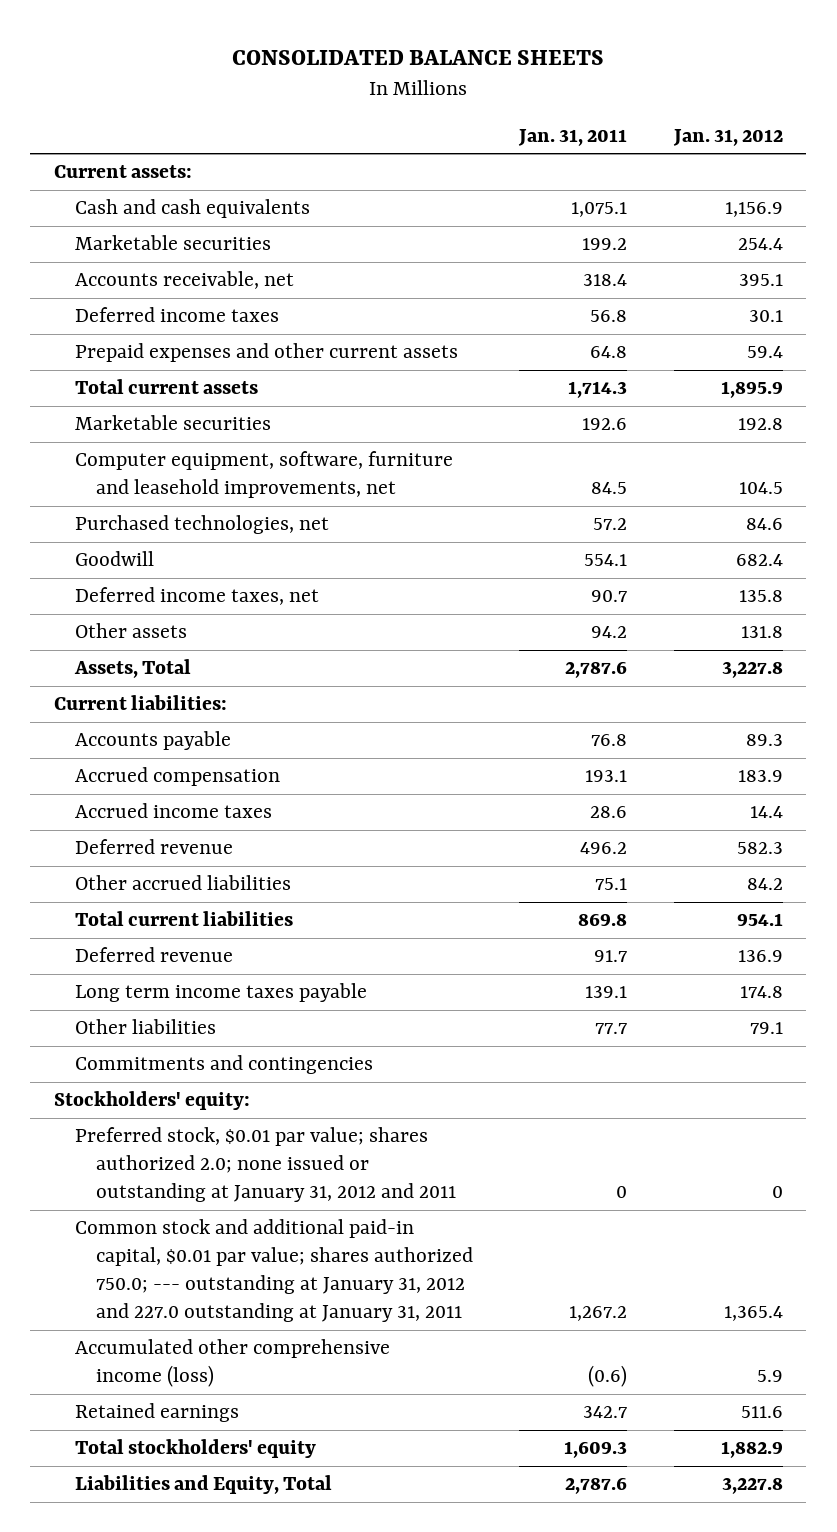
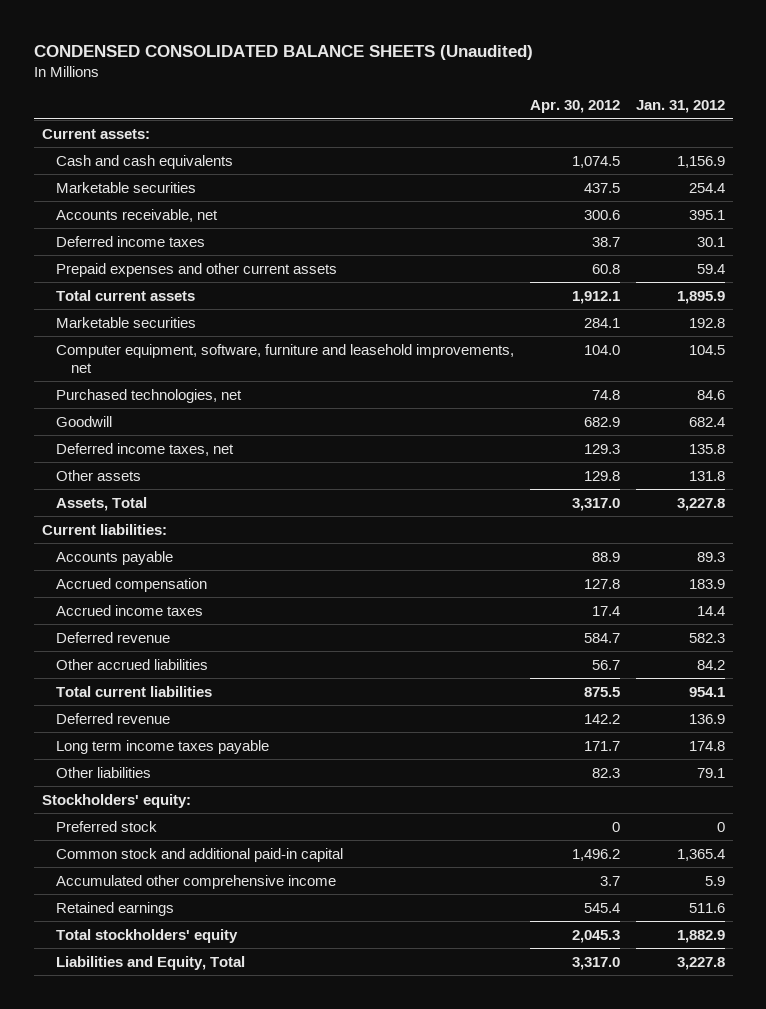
[232,50,605,66] CONSOLIDATED BALANCE SHEETS -> [33,44,533,60] CONDENSED CONSOLIDATED BALANCE SHEETS (Unaudited)
[518,128,628,146] Jan. 31, 2011 -> none
none -> [530,100,621,114] Apr. 30, 2012
[74,1055,373,1075] Commitments and contingencies -> none
[74,1127,456,1203] Preferred stock, $0.01 par value; shares authorized 2.0; none issued or outstanding at January 31, 2012 and 2011 -> [56,820,158,832] Preferred stock
[74,1219,473,1323] Common stock and additional paid-in capital, $0.01 par value; shares authorized 750.0; --- outstanding at January 31, 2012 and 227.0 outstanding at January 31, 2011 -> [56,847,344,862] Common stock and additional paid-in capital
[74,1339,390,1388] Accumulated other comprehensive income (loss) -> [56,874,337,889] Accumulated other comprehensive income

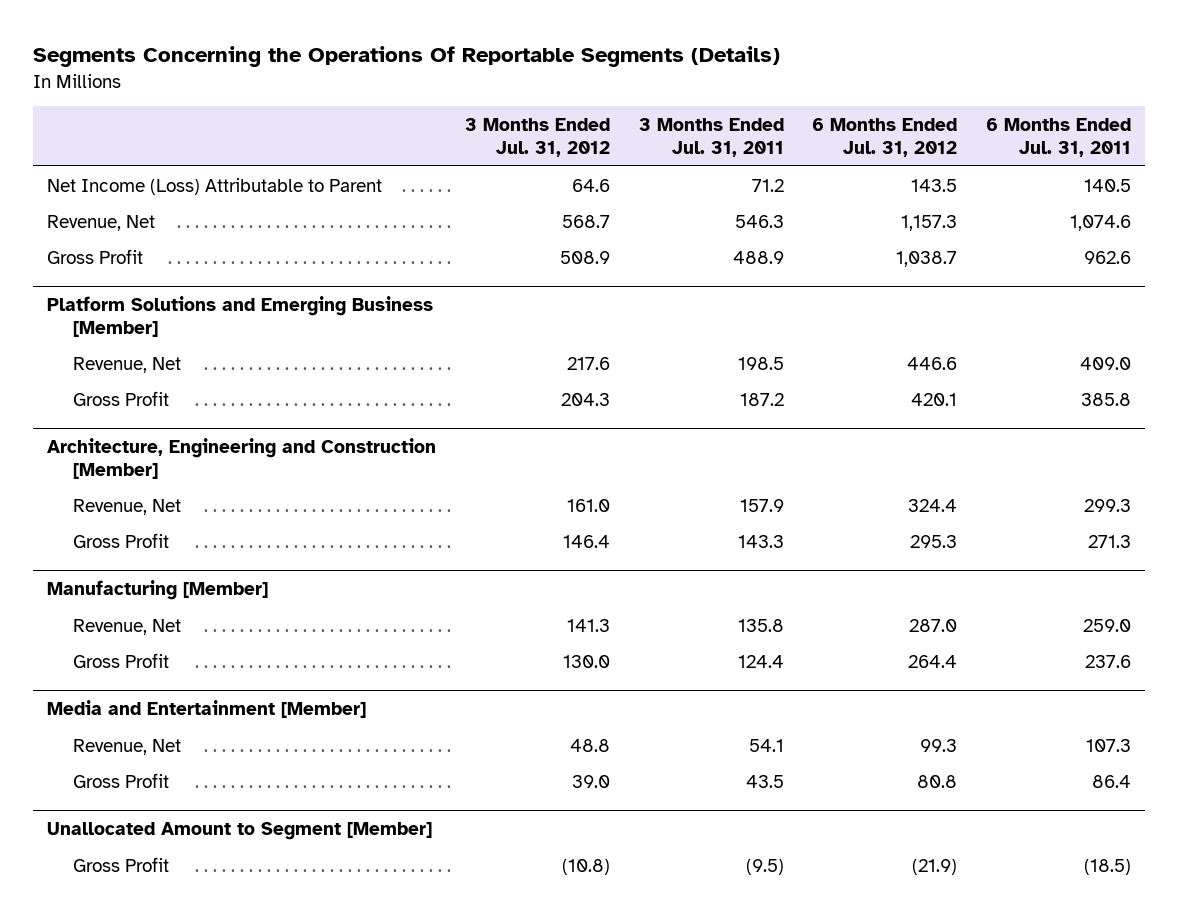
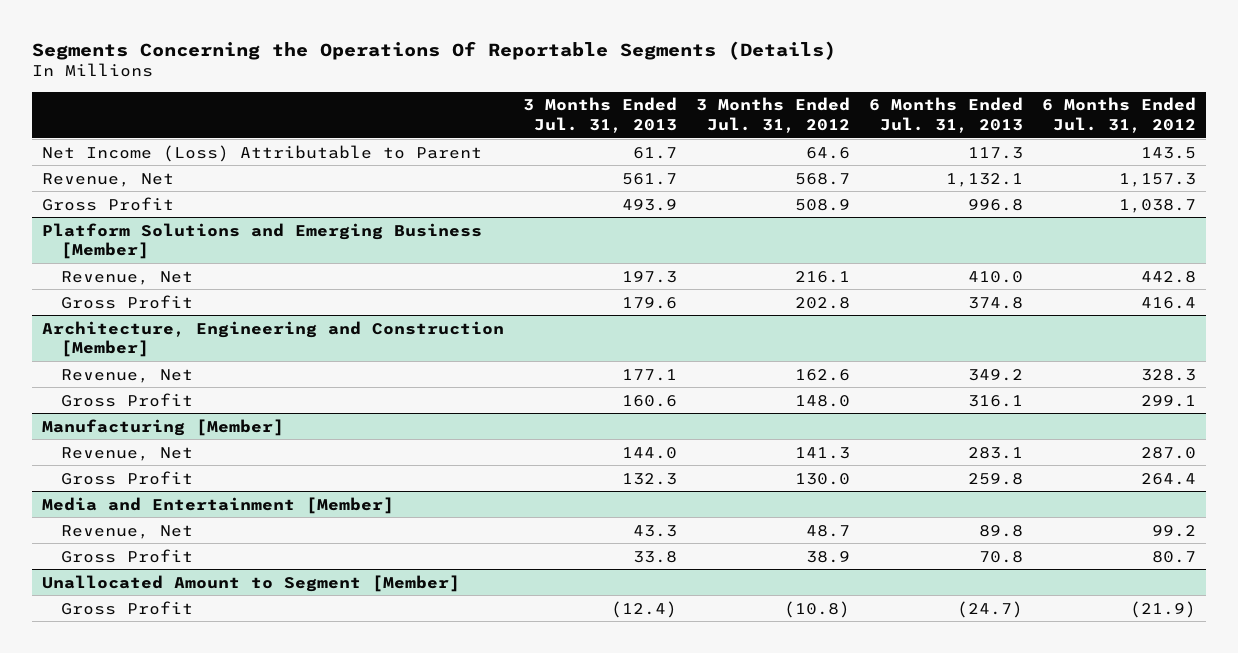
[638,118,784,157] 3 Months Ended Jul. 31, 2011 -> none
[985,118,1131,157] 6 Months Ended Jul. 31, 2011 -> none
none -> [522,97,677,133] 3 Months Ended Jul. 31, 2013
none -> [869,97,1024,133] 6 Months Ended Jul. 31, 2013
[567,356,611,370] 217.6 -> [794,270,850,283] 216.1
[907,356,958,370] 446.6 -> [1141,270,1197,283] 442.8
[561,392,611,406] 204.3 -> [794,296,850,309] 202.8
[911,392,958,406] 420.1 -> [1141,296,1197,309] 416.4
[567,498,611,512] 161.0 -> [794,368,850,381] 162.6
[908,498,958,512] 324.4 -> [1141,368,1197,381] 328.3
[563,534,611,548] 146.4 -> [794,394,850,407] 148.0
[910,534,958,548] 295.3 -> [1141,394,1197,407] 299.1
[570,738,611,752] 48.8 -> [805,524,850,537] 48.7
[920,738,958,752] 99.3 -> [1152,524,1197,537] 99.2
[572,774,611,788] 39.0 -> [805,550,850,563] 38.9
[917,774,958,788] 80.8 -> [1152,550,1197,563] 80.7

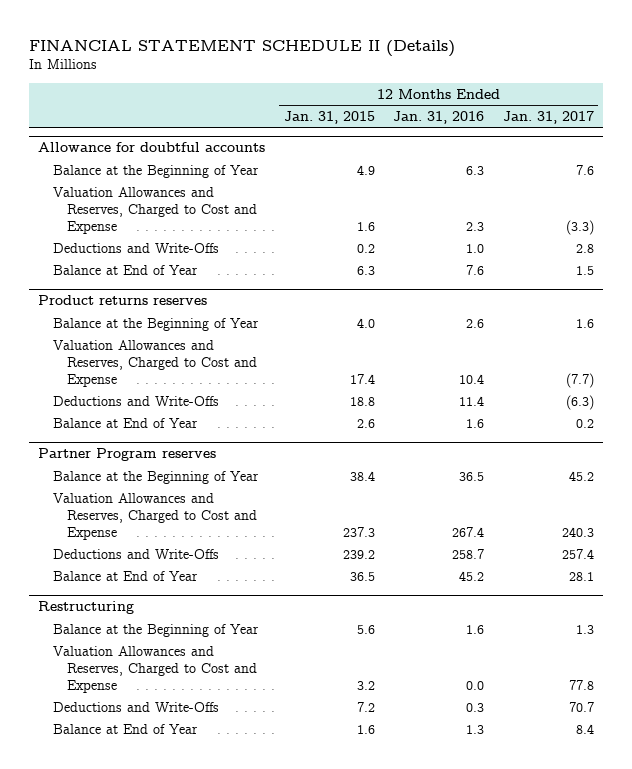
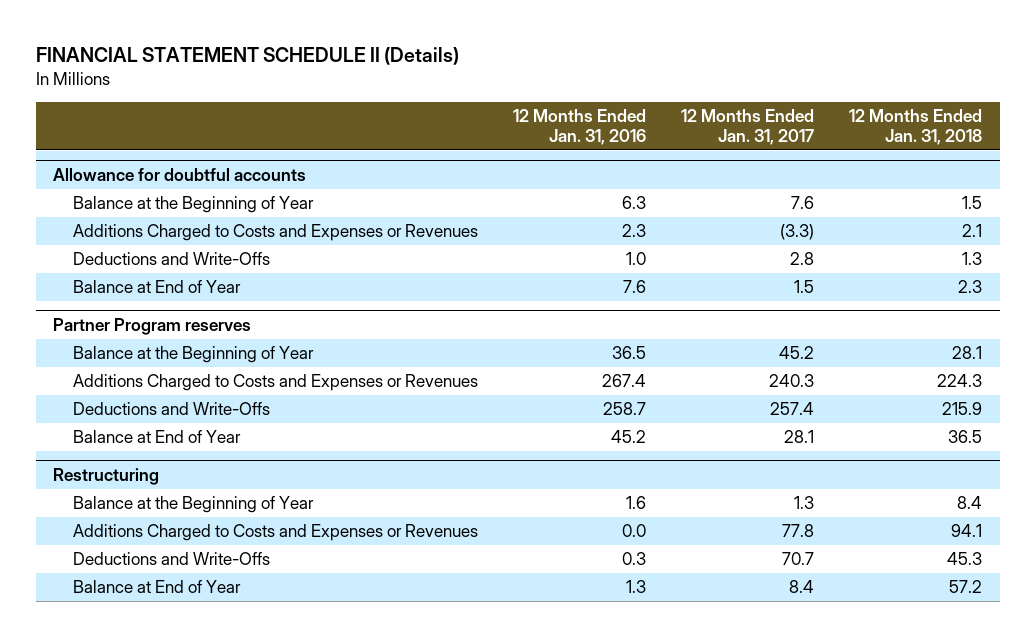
[283,110,375,124] Jan. 31, 2015 -> none
none -> [849,109,983,146] 12 Months Ended Jan. 31, 2018
[52,186,258,235] Valuation Allowances and Reserves, Charged to Cost and Expense -> [72,224,478,242] Additions Charged to Costs and Expenses or Revenues
[38,295,208,306] Product returns reserves -> none
[52,317,259,331] Balance at the Beginning of Year -> none
[52,339,258,388] Valuation Allowances and Reserves, Charged to Cost and Expense -> none
[52,395,219,406] Deductions and Write-Offs -> none
[52,417,198,428] Balance at End of Year -> none
[52,492,258,541] Valuation Allowances and Reserves, Charged to Cost and Expense -> [72,374,478,392] Additions Charged to Costs and Expenses or Revenues
[52,645,258,694] Valuation Allowances and Reserves, Charged to Cost and Expense -> [72,524,478,542] Additions Charged to Costs and Expenses or Revenues

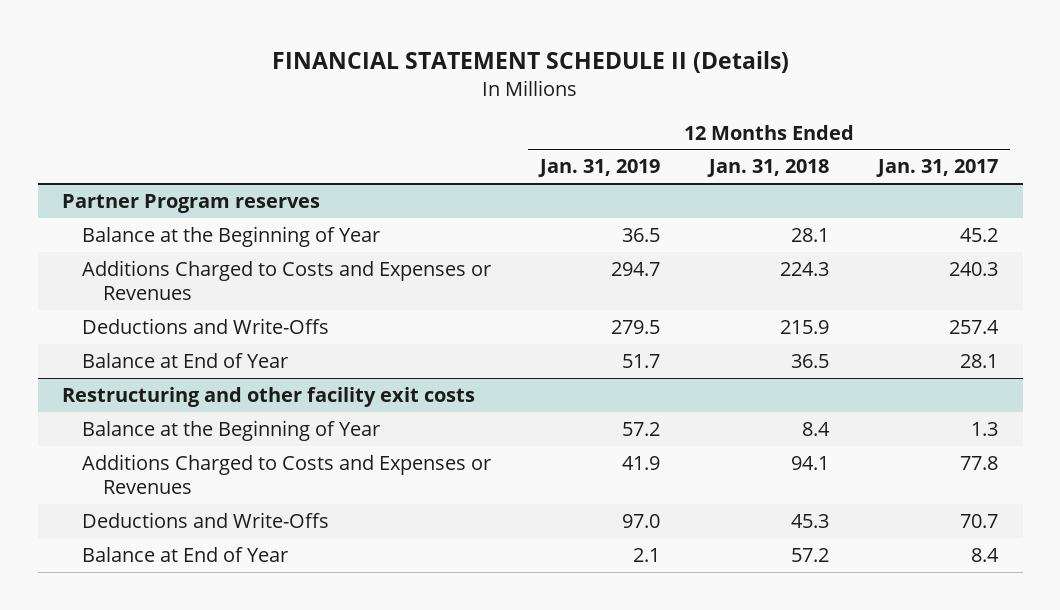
[513,109,647,146] 12 Months Ended Jan. 31, 2016 -> none
none -> [538,159,661,178] Jan. 31, 2019
[53,167,307,181] Allowance for doubtful accounts -> none
[72,196,314,214] Balance at the Beginning of Year -> none
[72,224,478,242] Additions Charged to Costs and Expenses or Revenues -> none
[72,252,270,266] Deductions and Write-Offs -> none
[72,280,241,294] Balance at End of Year -> none
[53,467,160,485] Restructuring -> [61,387,475,408] Restructuring and other facility exit costs

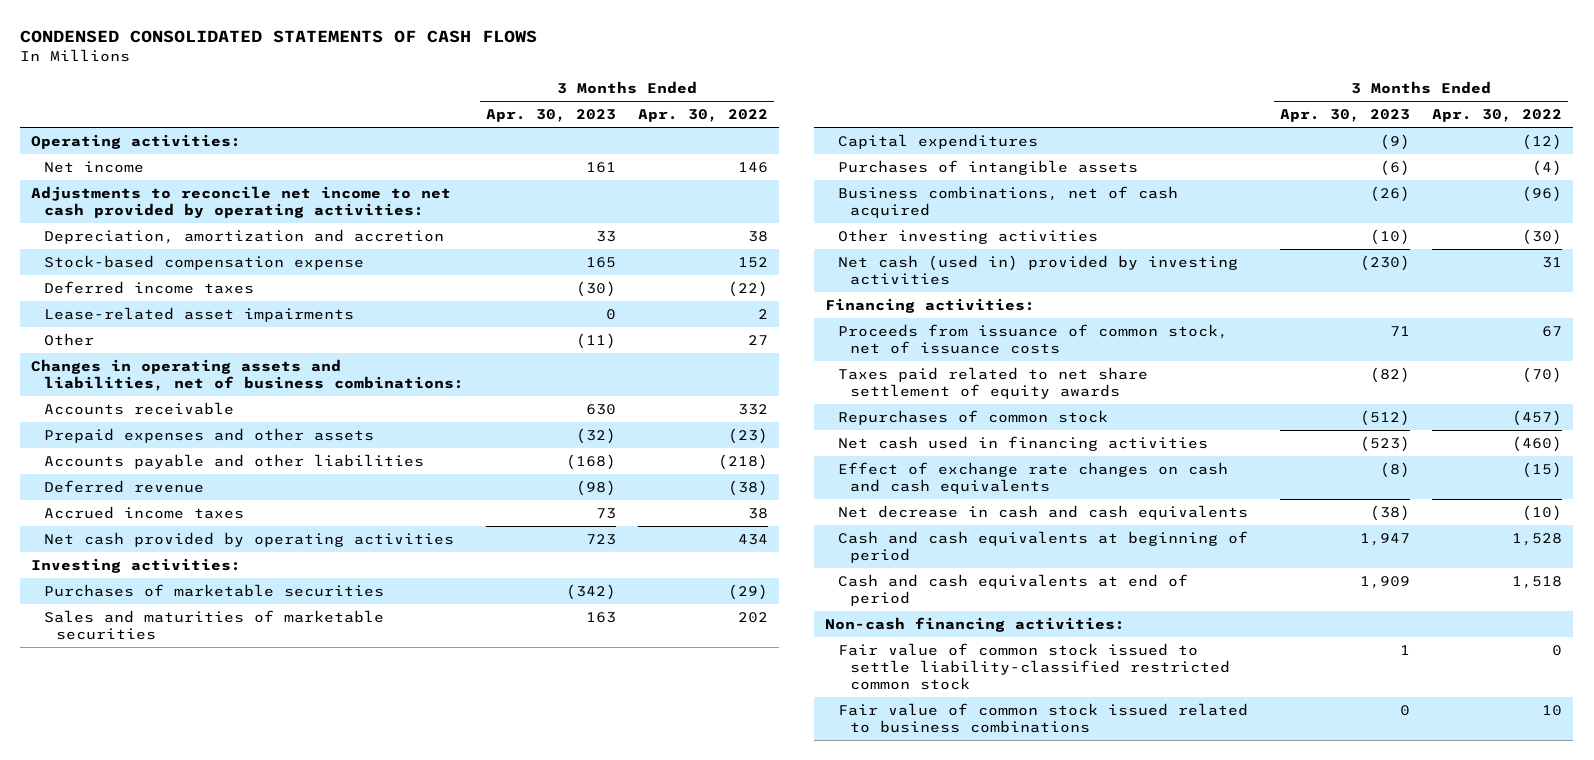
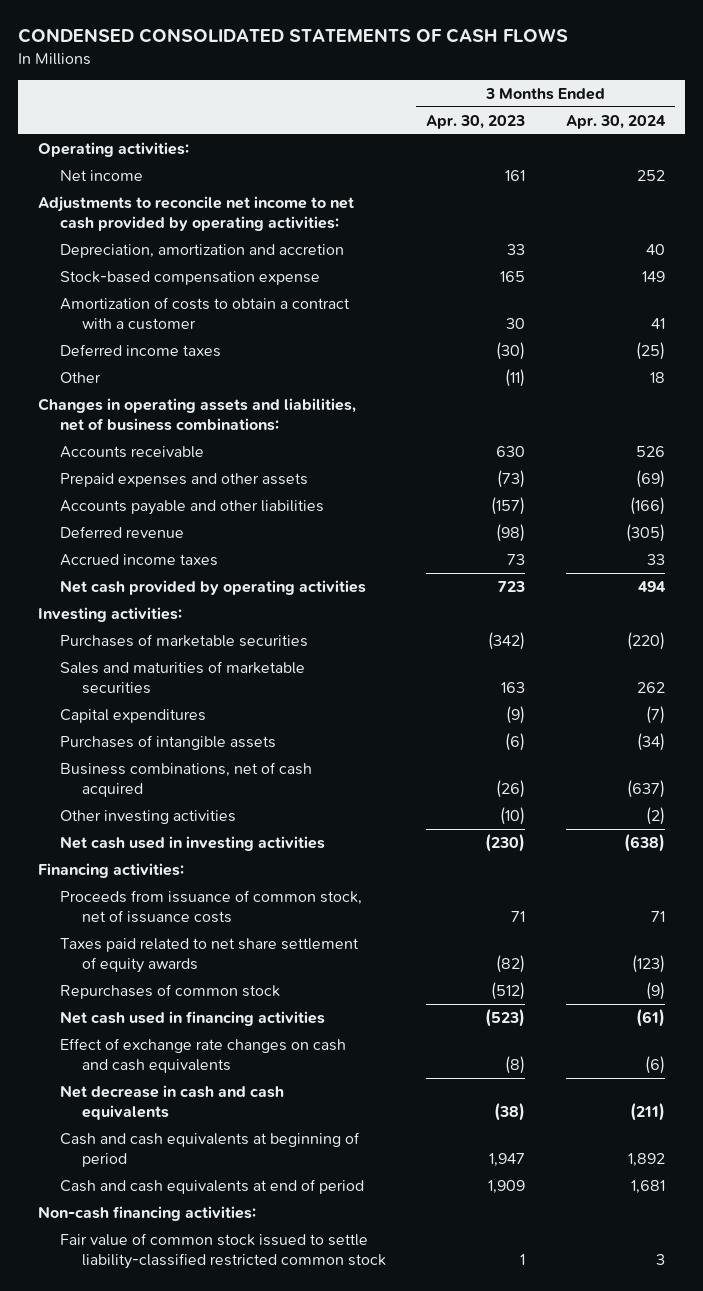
[638,109,769,123] Apr. 30, 2022 -> none
none -> [566,114,667,129] Apr. 30, 2024
none -> [59,296,350,331] Amortization of costs to obtain a contract with a customer
[43,307,354,323] Lease-related asset impairments -> none
[576,428,617,445] (32) -> [497,469,526,488] (73)
[566,454,617,471] (168) -> [491,496,526,515] (157)
[837,255,1238,285] Net cash (used in) provided by investing activities -> [59,835,325,851] Net cash used in investing activities
[837,703,1248,733] Fair value of common stock issued related to business combinations -> none

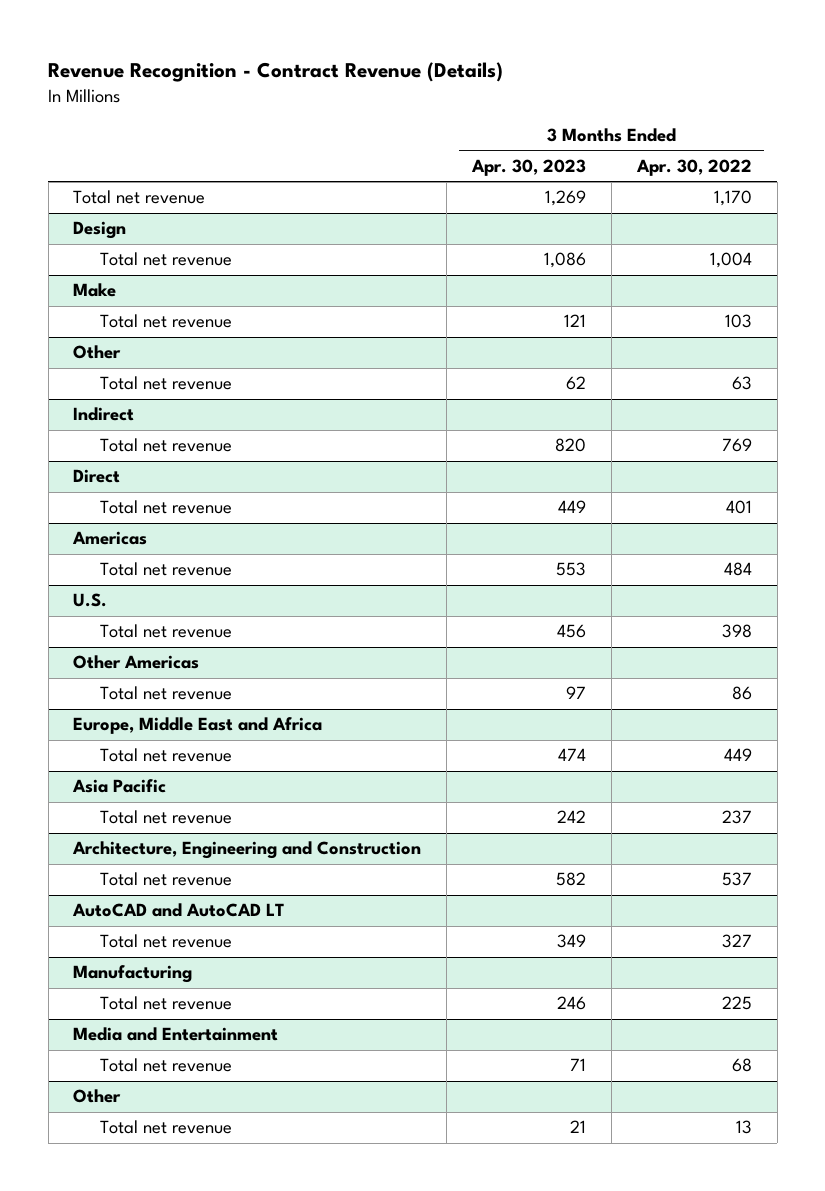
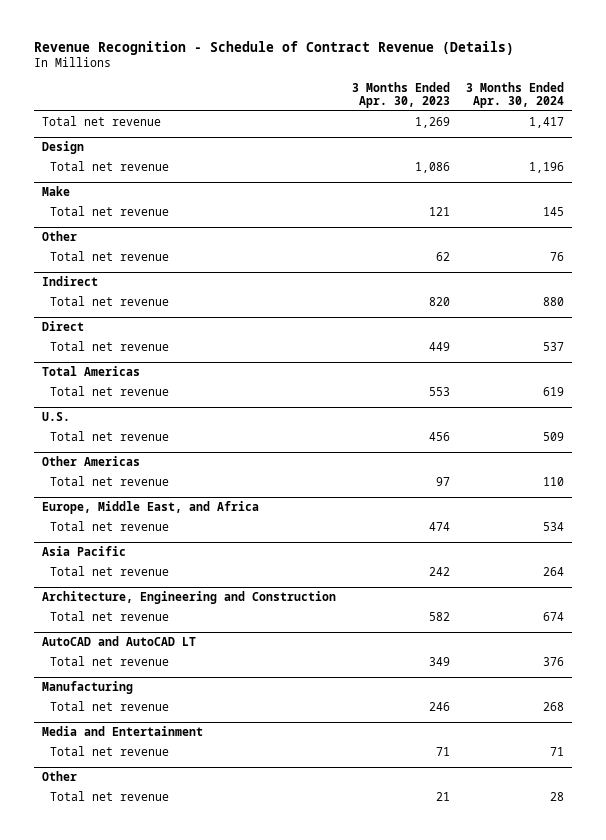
[48,61,504,82] Revenue Recognition - Contract Revenue (Details) -> [33,40,514,55] Revenue Recognition - Schedule of Contract Revenue (Details)
[635,159,752,177] Apr. 30, 2022 -> none
none -> [465,82,564,109] 3 Months Ended Apr. 30, 2024
[72,531,148,546] Americas -> [41,366,140,377] Total Americas
[73,717,323,735] Europe, Middle East and Africa -> [41,501,259,515] Europe, Middle East, and Africa

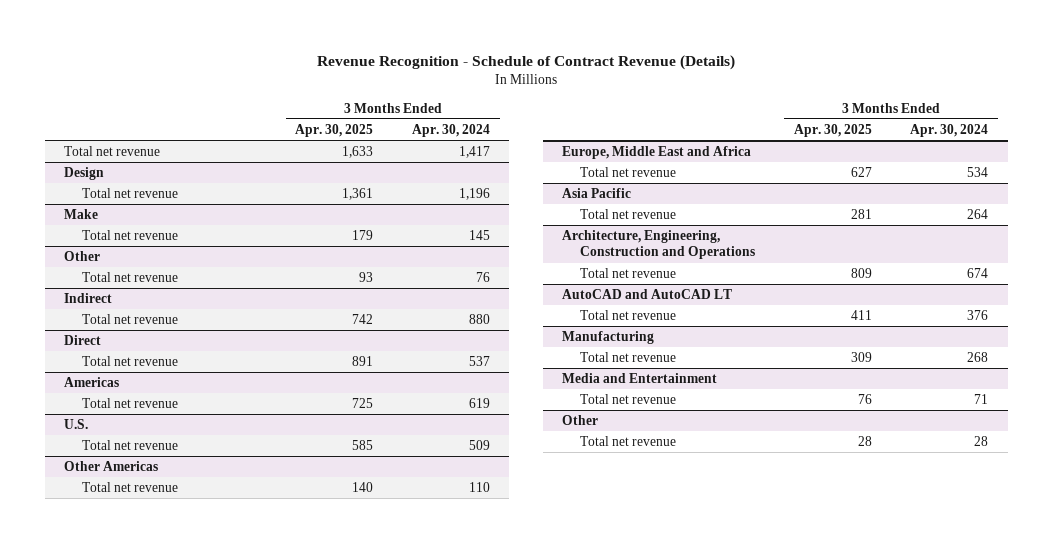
[351,82,450,109] 3 Months Ended Apr. 30, 2023 -> none
none -> [295,123,374,137] Apr. 30, 2025
[41,366,140,377] Total Americas -> [63,377,119,388] Americas
[41,501,259,515] Europe, Middle East, and Africa -> [562,146,752,160] Europe, Middle East and Africa
[41,591,336,605] Architecture, Engineering and Construction -> [562,230,756,260] Architecture, Engineering, Construction and Operations

